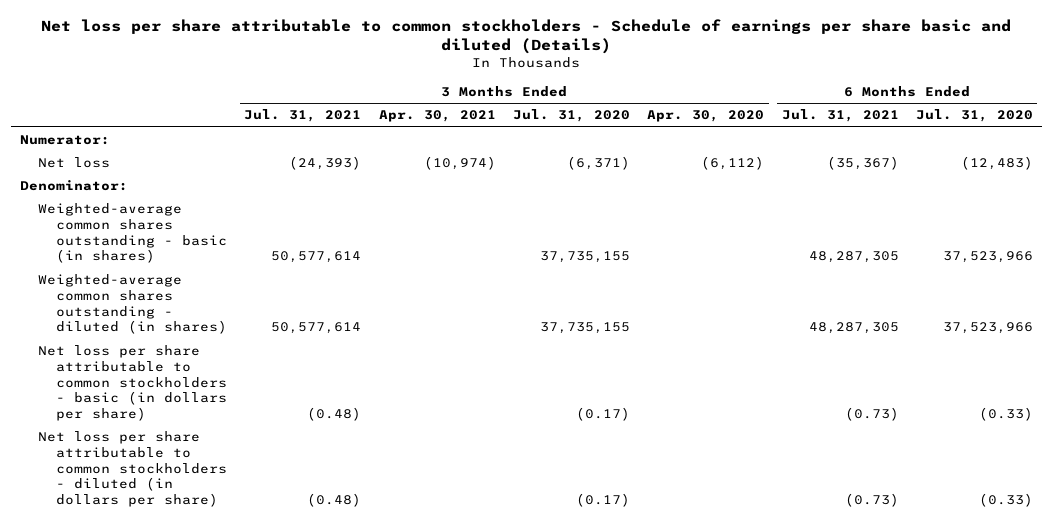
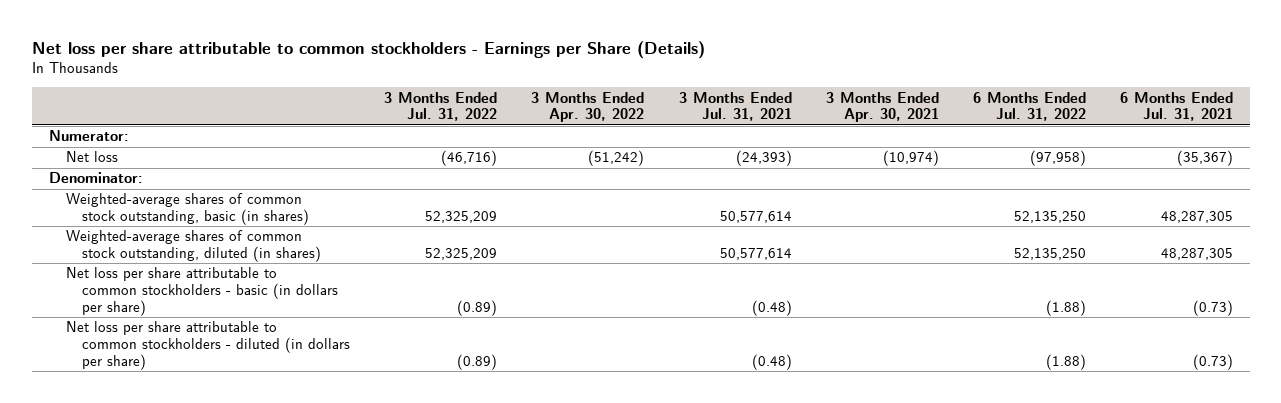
[41,18,1012,55] Net loss per share attributable to common stockholders - Schedule of earnings per share basic and diluted (Details) -> [31,40,705,59] Net loss per share attributable to common stockholders - Earnings per Share (Details)
[512,109,630,123] Jul. 31, 2020 -> none
[647,110,765,123] Apr. 30, 2020 -> none
[915,109,1033,123] Jul. 31, 2020 -> none
none -> [384,91,498,122] 3 Months Ended Jul. 31, 2022
none -> [531,91,645,123] 3 Months Ended Apr. 30, 2022
none -> [972,91,1086,122] 6 Months Ended Jul. 31, 2022
[37,203,227,264] Weighted-average common shares outstanding - basic (in shares) -> [65,193,310,226] Weighted-average shares of common stock outstanding, basic (in shares)
[37,274,227,335] Weighted-average common shares outstanding - diluted (in shares) -> [65,230,322,263] Weighted-average shares of common stock outstanding, diluted (in shares)

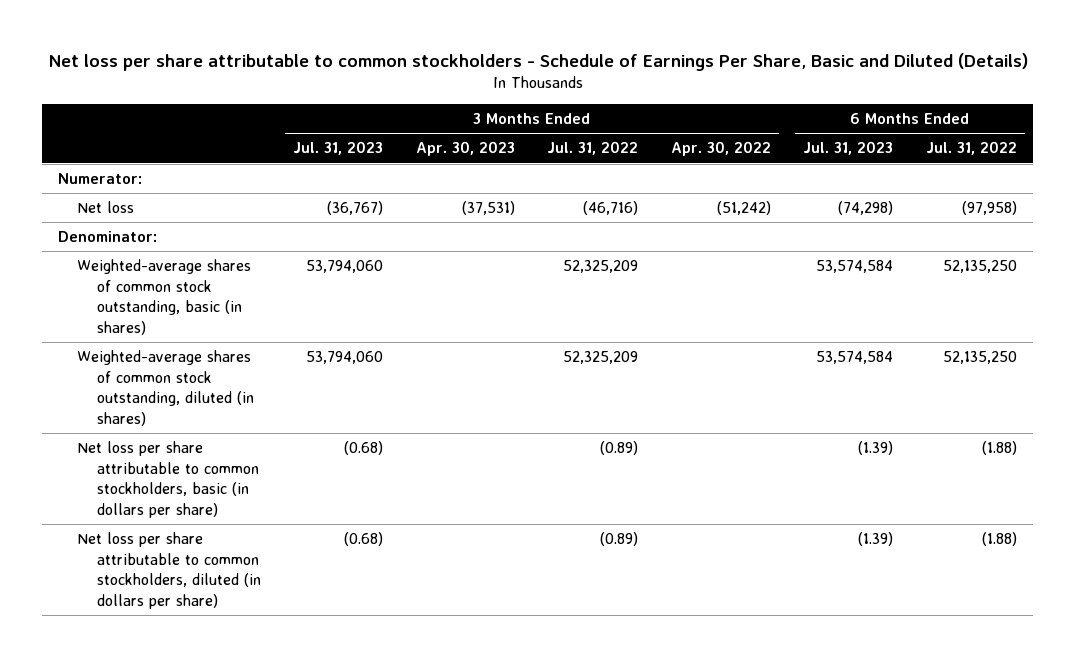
[31,40,705,59] Net loss per share attributable to common stockholders - Earnings per Share (Details) -> [47,52,1028,71] Net loss per share attributable to common stockholders - Schedule of Earnings Per Share, Basic and Diluted (Details)
[678,91,792,122] 3 Months Ended Jul. 31, 2021 -> none
[825,91,939,123] 3 Months Ended Apr. 30, 2021 -> none
[1119,91,1233,122] 6 Months Ended Jul. 31, 2021 -> none
none -> [293,141,384,156] Jul. 31, 2023
none -> [415,141,515,157] Apr. 30, 2023
none -> [803,141,894,156] Jul. 31, 2023
[65,267,339,316] Net loss per share attributable to common stockholders - basic (in dollars per share) -> [77,441,259,518] Net loss per share attributable to common stockholders, basic (in dollars per share)
[65,321,351,370] Net loss per share attributable to common stockholders - diluted (in dollars per share) -> [77,532,261,609] Net loss per share attributable to common stockholders, diluted (in dollars per share)

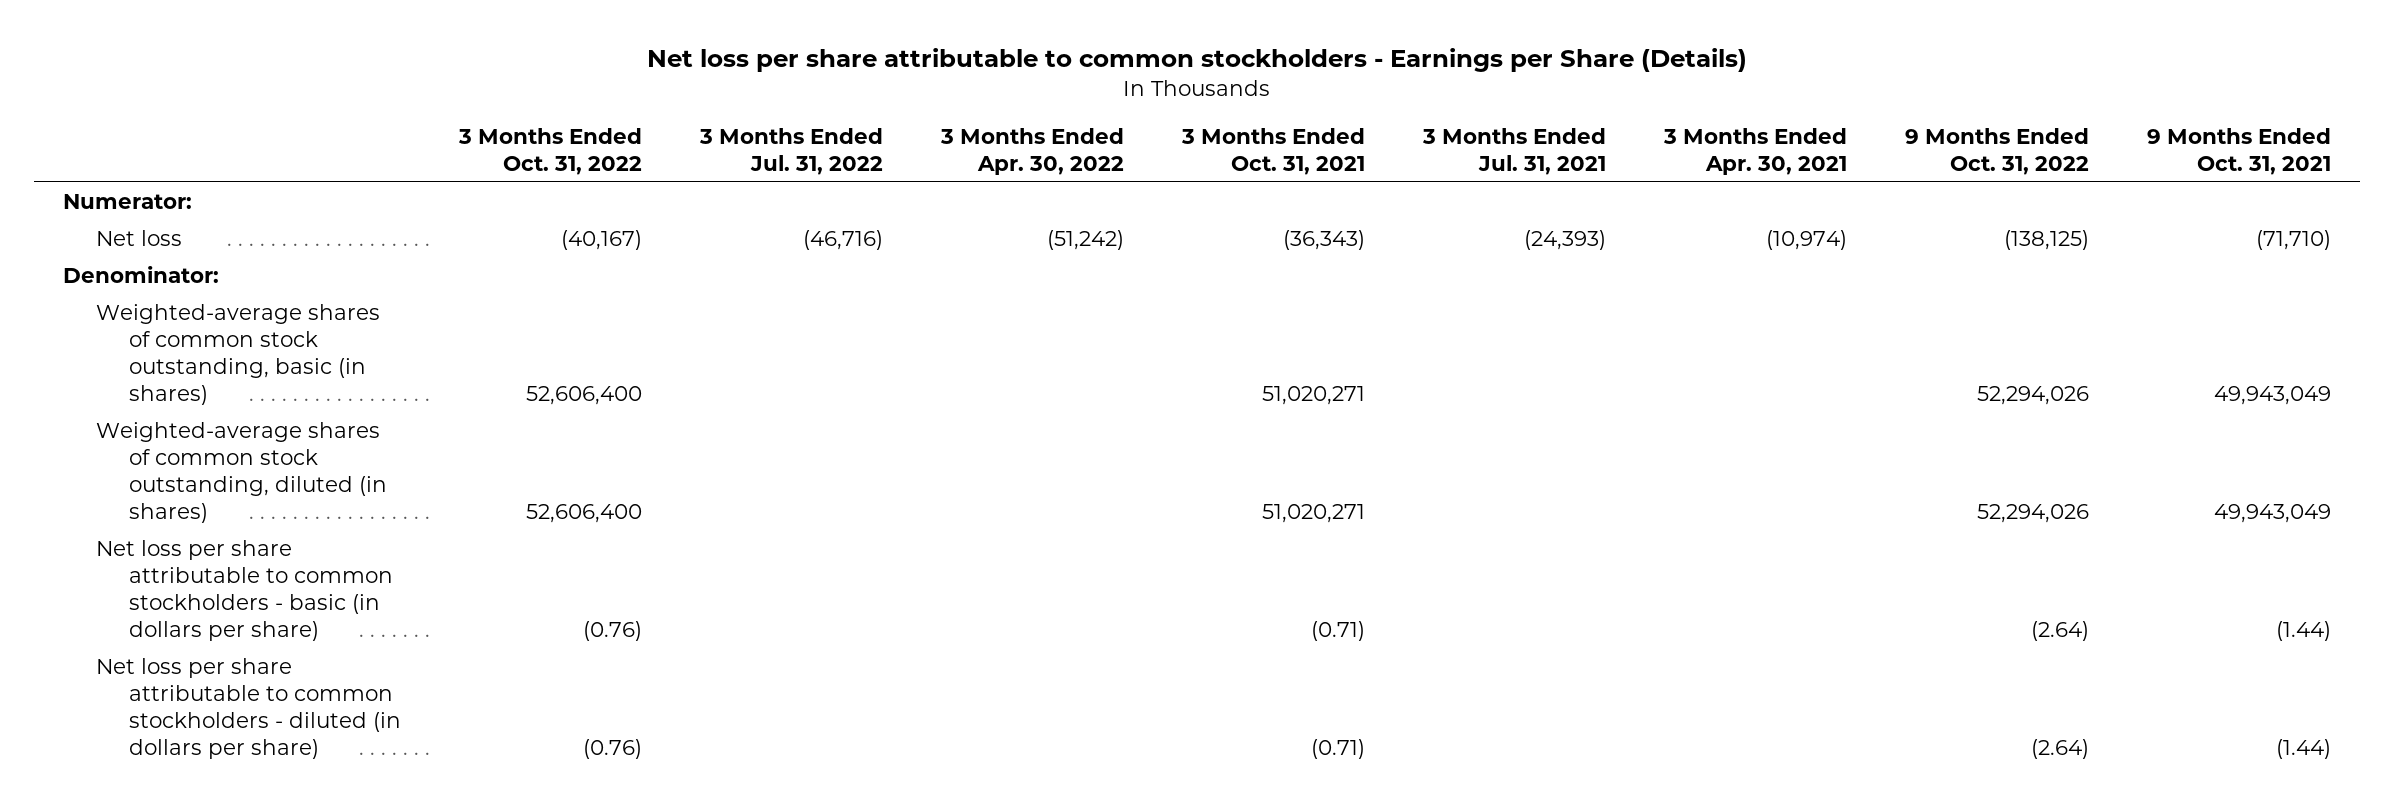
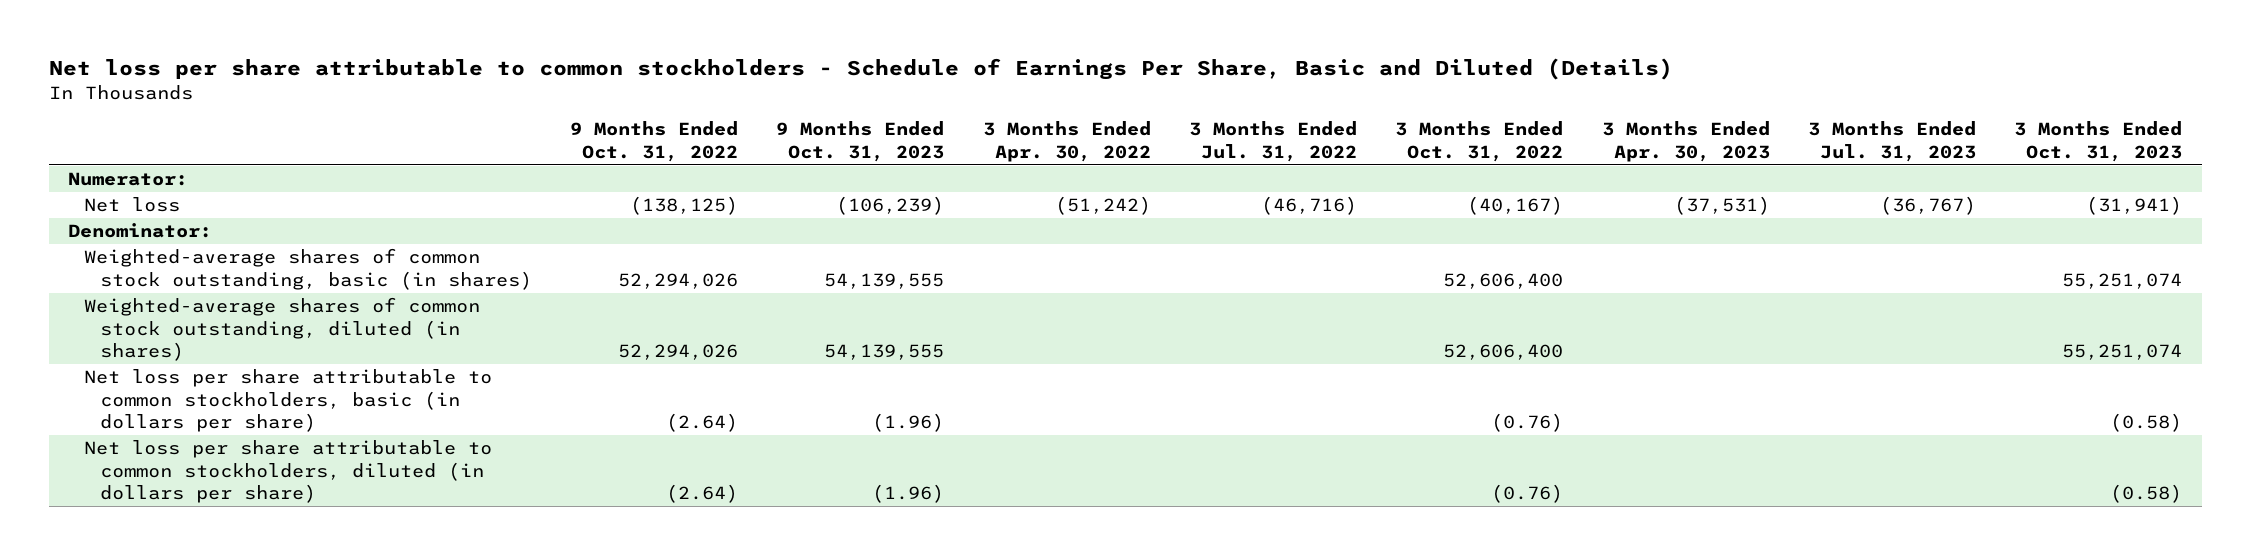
[646,48,1747,73] Net loss per share attributable to common stockholders - Earnings per Share (Details) -> [48,58,1673,81] Net loss per share attributable to common stockholders - Schedule of Earnings Per Share, Basic and Diluted (Details)
[1180,127,1365,175] 3 Months Ended Oct. 31, 2021 -> none
[1421,127,1606,175] 3 Months Ended Jul. 31, 2021 -> none
[1662,127,1847,175] 3 Months Ended Apr. 30, 2021 -> none
[2146,127,2331,175] 9 Months Ended Oct. 31, 2021 -> none
none -> [776,121,945,162] 9 Months Ended Oct. 31, 2023
none -> [1601,121,1770,162] 3 Months Ended Apr. 30, 2023
none -> [1808,121,1977,162] 3 Months Ended Jul. 31, 2023
none -> [2014,121,2183,162] 3 Months Ended Oct. 31, 2023
[96,540,394,641] Net loss per share attributable to common stockholders - basic (in dollars per share) -> [83,369,492,432] Net loss per share attributable to common stockholders, basic (in dollars per share)
[96,658,402,759] Net loss per share attributable to common stockholders - diluted (in dollars per share) -> [83,440,492,503] Net loss per share attributable to common stockholders, diluted (in dollars per share)

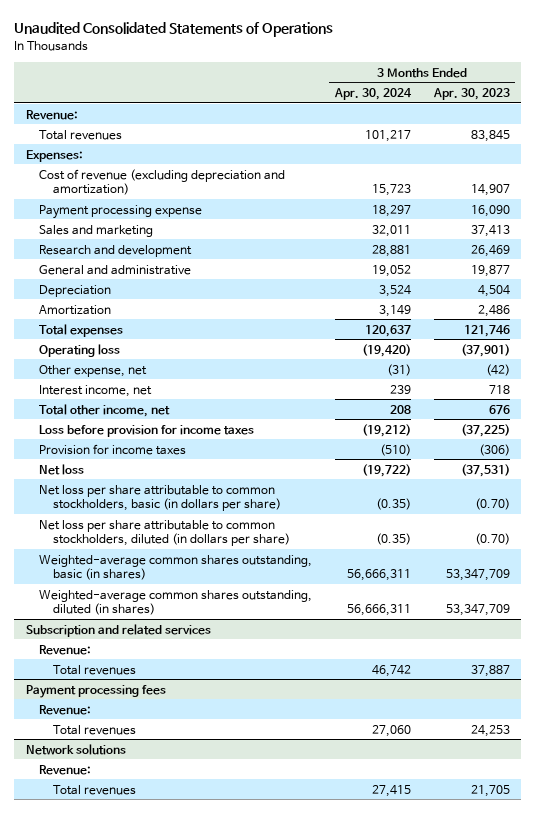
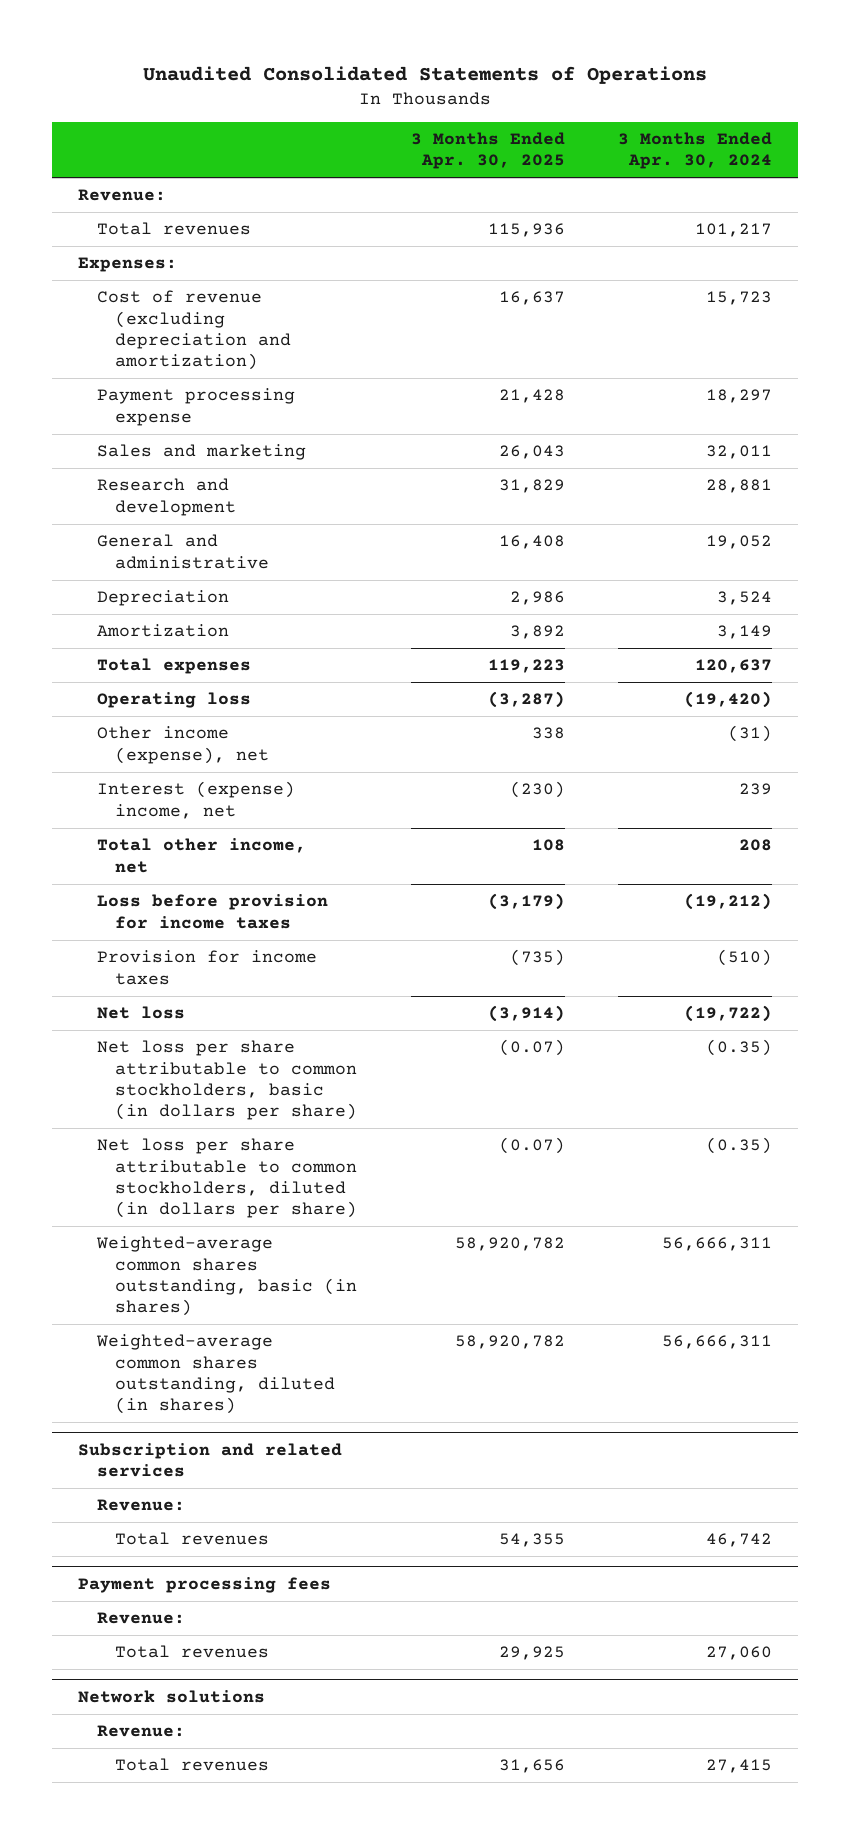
[432,88,510,101] Apr. 30, 2023 -> none
none -> [410,131,565,170] 3 Months Ended Apr. 30, 2025
[39,364,148,377] Other expense, net -> [96,726,270,764] Other income (expense), net
[39,384,153,397] Interest income, net -> [96,781,295,819] Interest (expense) income, net

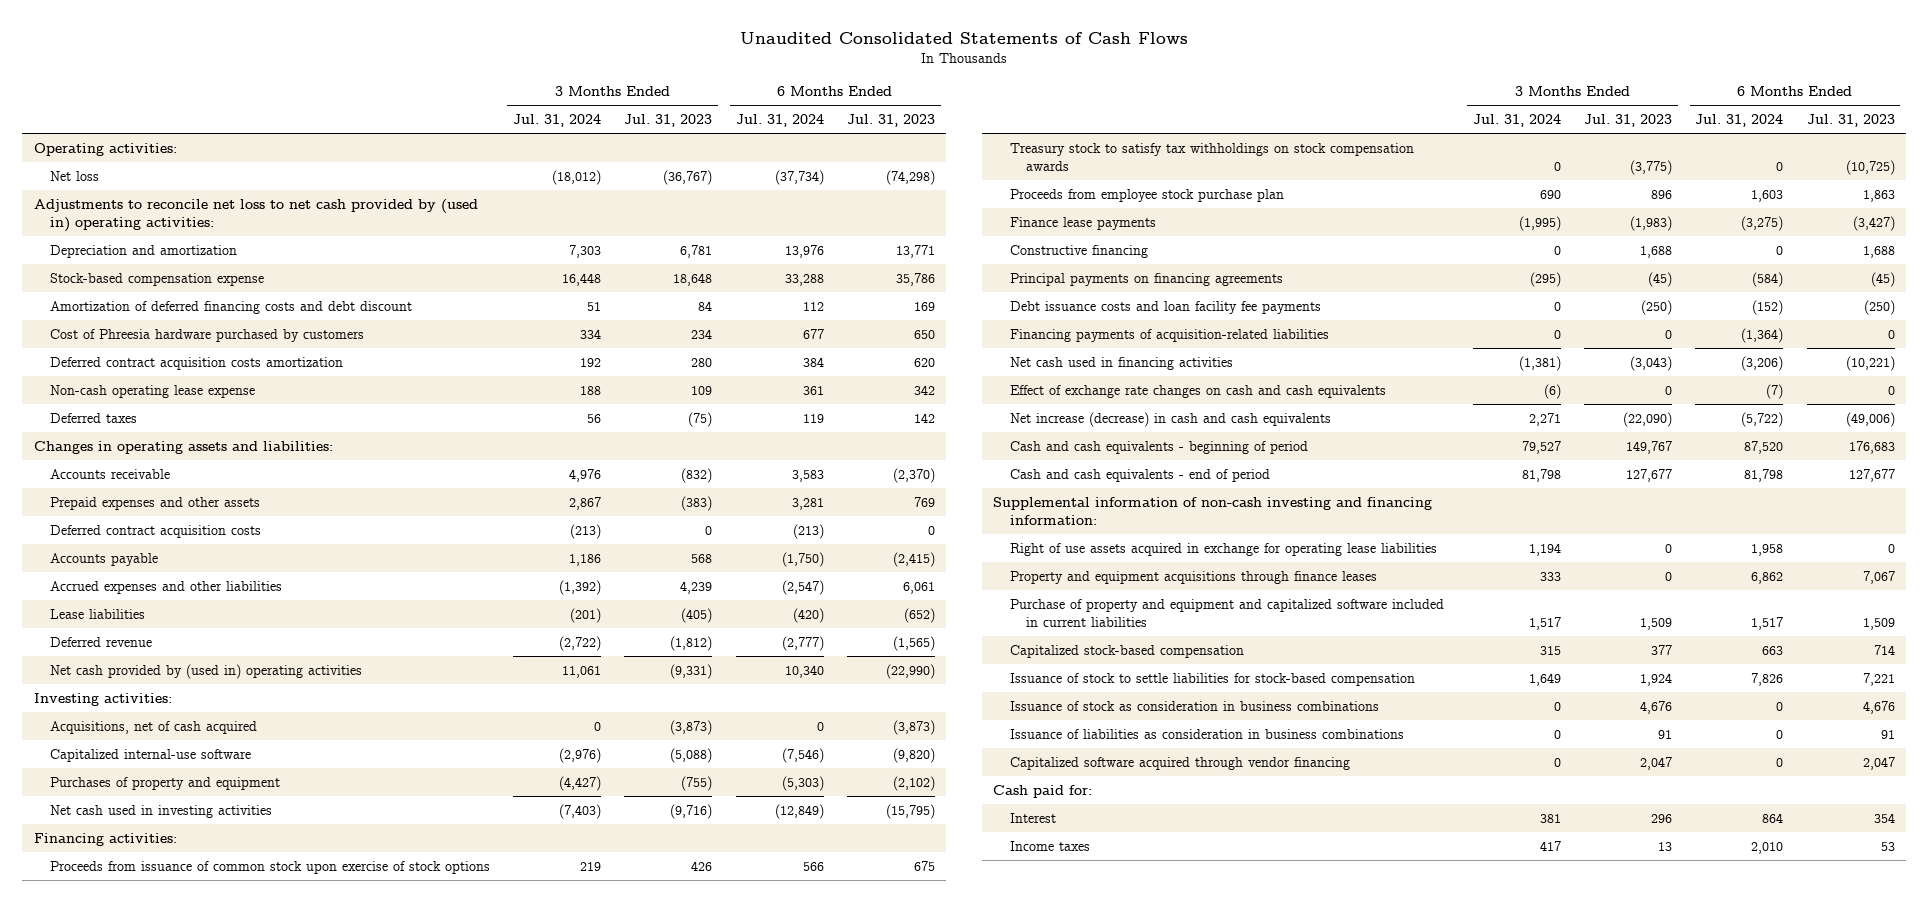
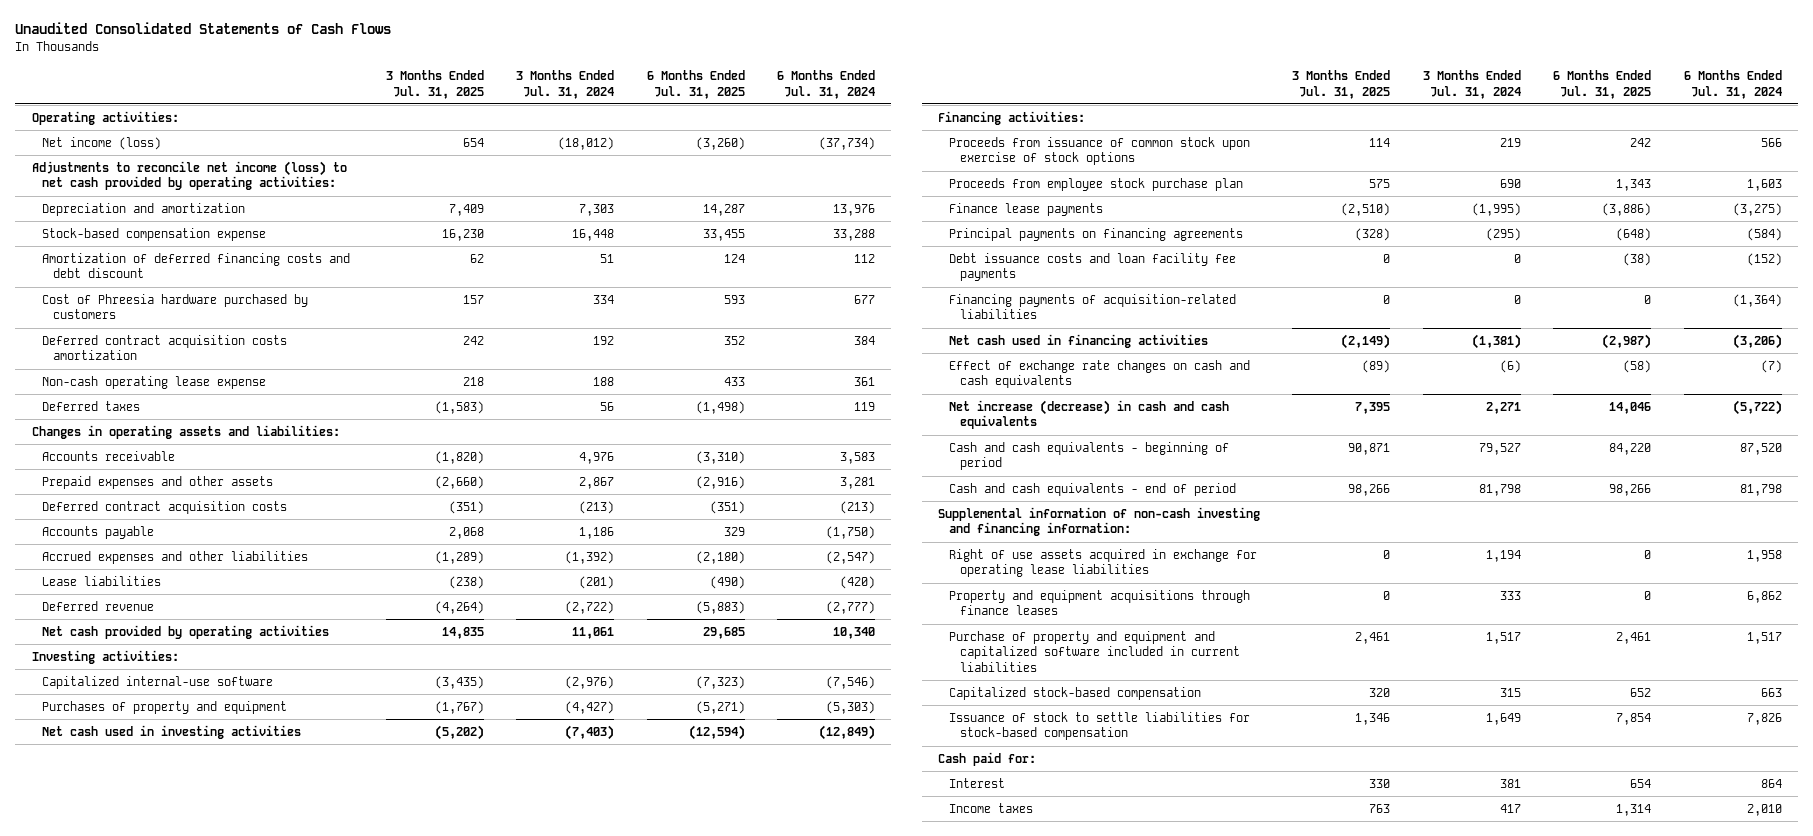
[624,114,713,128] Jul. 31, 2023 -> none
[846,114,935,128] Jul. 31, 2023 -> none
none -> [385,69,484,99] 3 Months Ended Jul. 31, 2025
none -> [646,69,745,99] 6 Months Ended Jul. 31, 2025
[50,170,100,181] Net loss -> [42,136,162,150] Net income (loss)
[33,198,478,233] Adjustments to reconcile net loss to net cash provided by (used in) operating activities: -> [31,160,347,191] Adjustments to reconcile net income (loss) to net cash provided by operating activities:
[50,663,363,679] Net cash provided by (used in) operating activities -> [42,624,330,639] Net cash provided by operating activities
[50,720,258,734] Acquisitions, net of cash acquired -> none
[1009,142,1414,172] Treasury stock to satisfy tax withholdings on stock compensation awards -> none
[1009,244,1148,258] Constructive financing -> none
[1009,700,1379,711] Issuance of stock as consideration in business combinations -> none
[1009,728,1404,739] Issuance of liabilities as consideration in business combinations -> none
[1009,756,1350,770] Capitalized software acquired through vendor financing -> none

